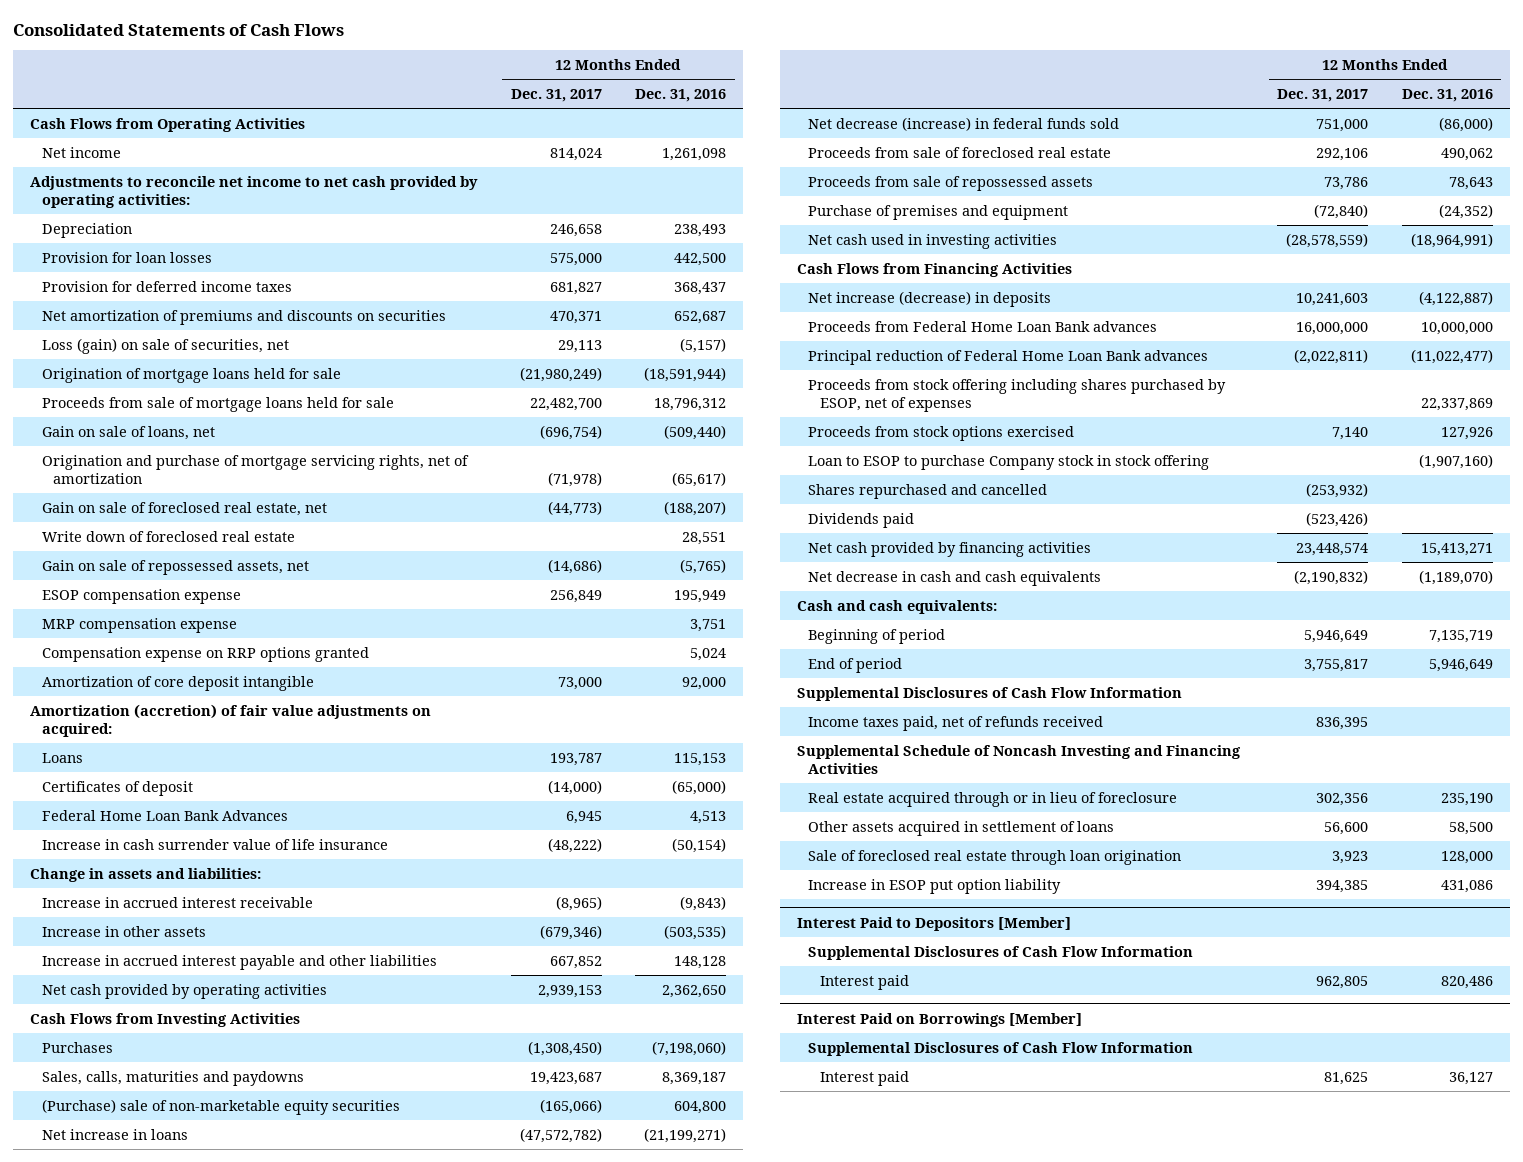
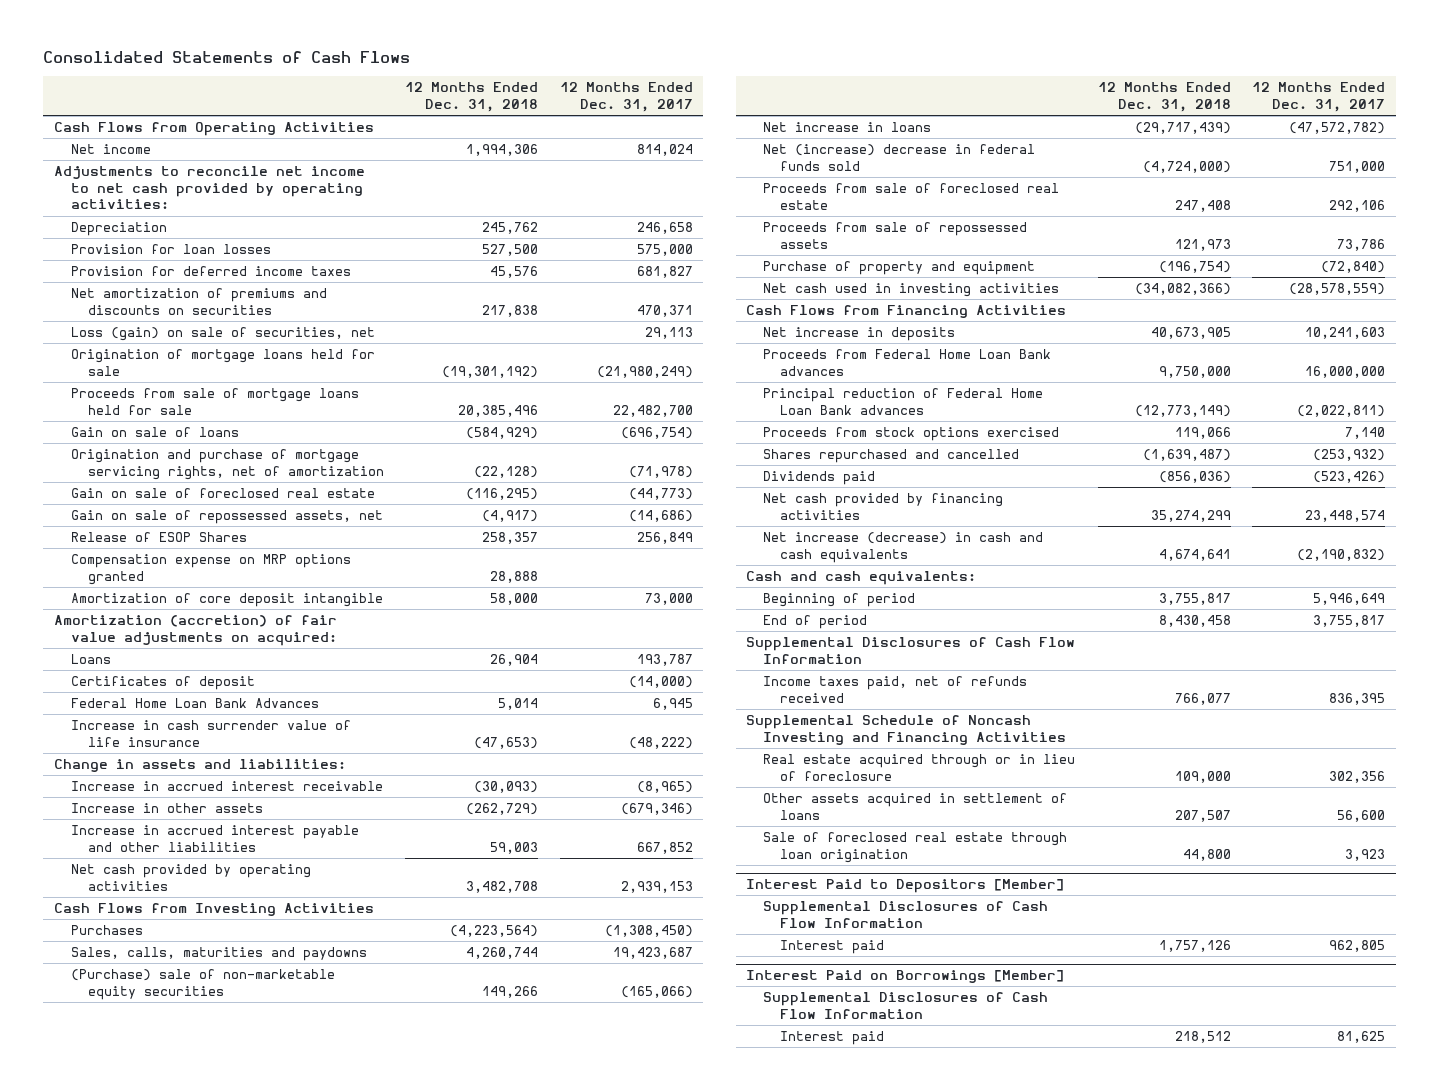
[635,89,727,103] Dec. 31, 2016 -> none
none -> [405,82,539,112] 12 Months Ended Dec. 31, 2018
[41,425,215,440] Gain on sale of loans, net -> [71,426,240,437] Gain on sale of loans
[41,530,295,542] Write down of foreclosed real estate -> none
[41,501,327,516] Gain on sale of foreclosed real estate, net -> [71,487,376,498] Gain on sale of foreclosed real estate
[41,617,237,633] MRP compensation expense -> none
[41,588,241,604] ESOP compensation expense -> [71,531,248,542] Release of ESOP Shares
[41,646,369,662] Compensation expense on RRP options granted -> [71,553,352,585] Compensation expense on MRP options granted
[808,116,1120,131] Net decrease (increase) in federal funds sold -> [763,143,1036,171] Net (increase) decrease in federal funds sold
[808,204,1069,220] Purchase of premises and equipment -> [763,260,1036,275] Purchase of property and equipment
[808,290,1052,307] Net increase (decrease) in deposits -> [763,326,956,341] Net increase in deposits
[808,378,1227,412] Proceeds from stock offering including shares purchased by ESOP, net of expenses -> none
[808,454,1210,470] Loan to ESOP to purchase Company stock in stock offering -> none
[808,570,1102,586] Net decrease in cash and cash equivalents -> [763,531,1044,563] Net increase (decrease) in cash and cash equivalents
[808,878,1062,894] Increase in ESOP put option liability -> none

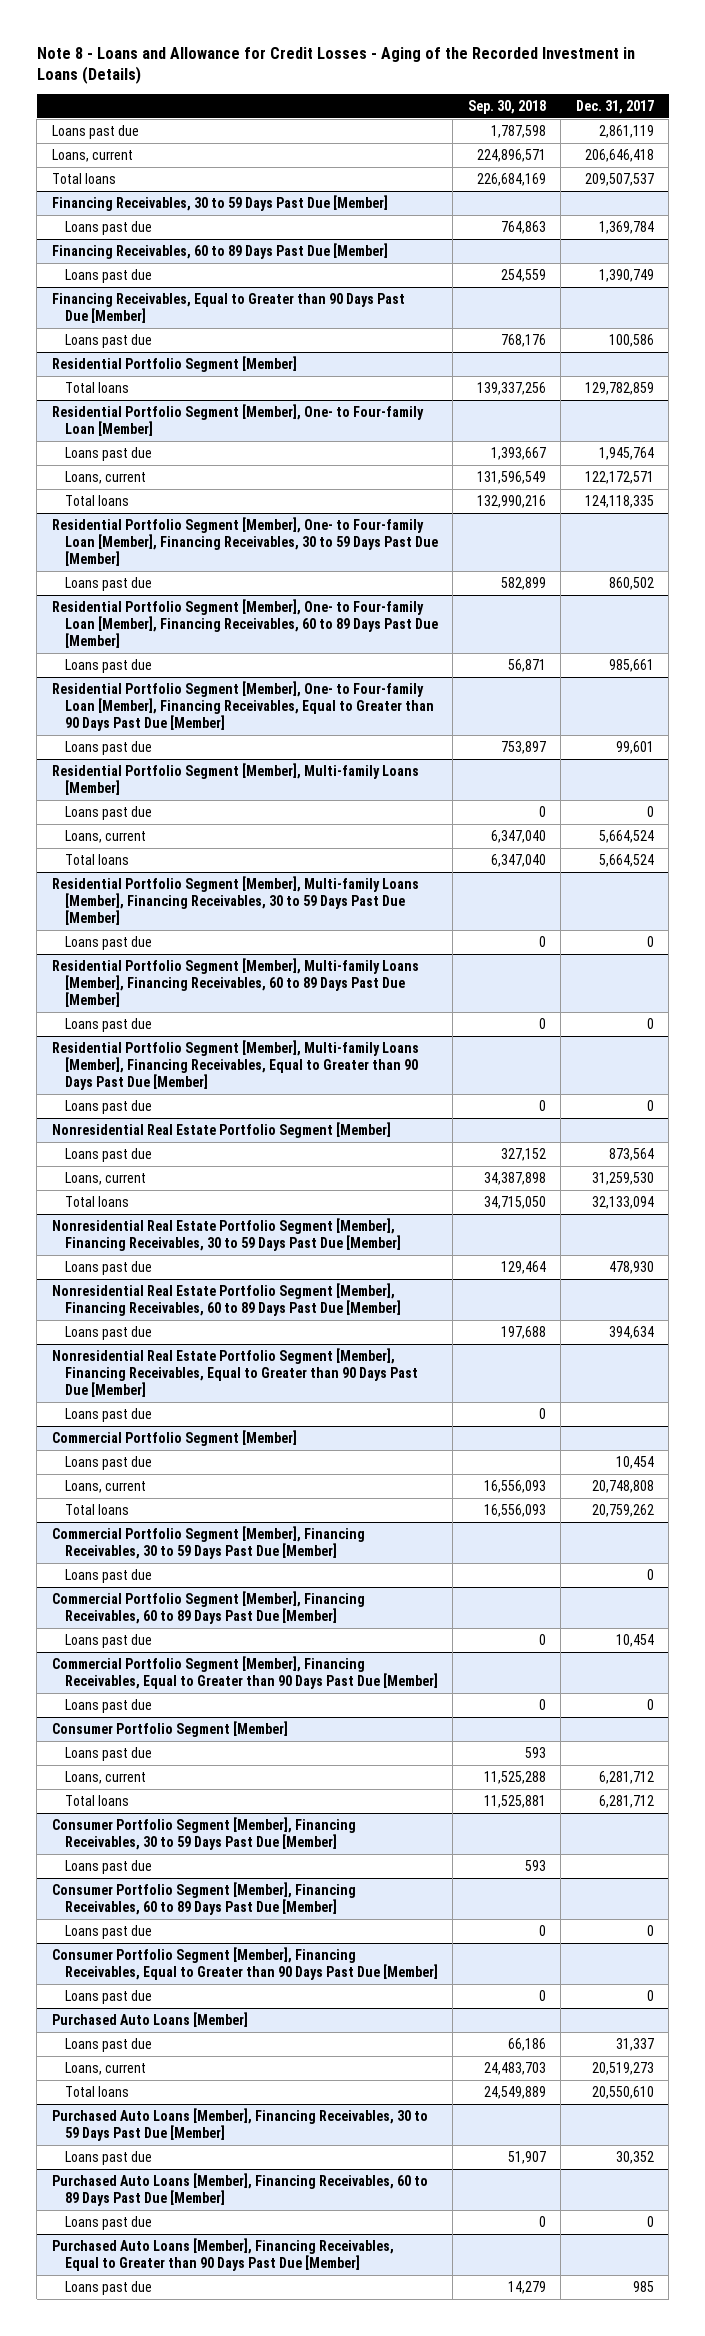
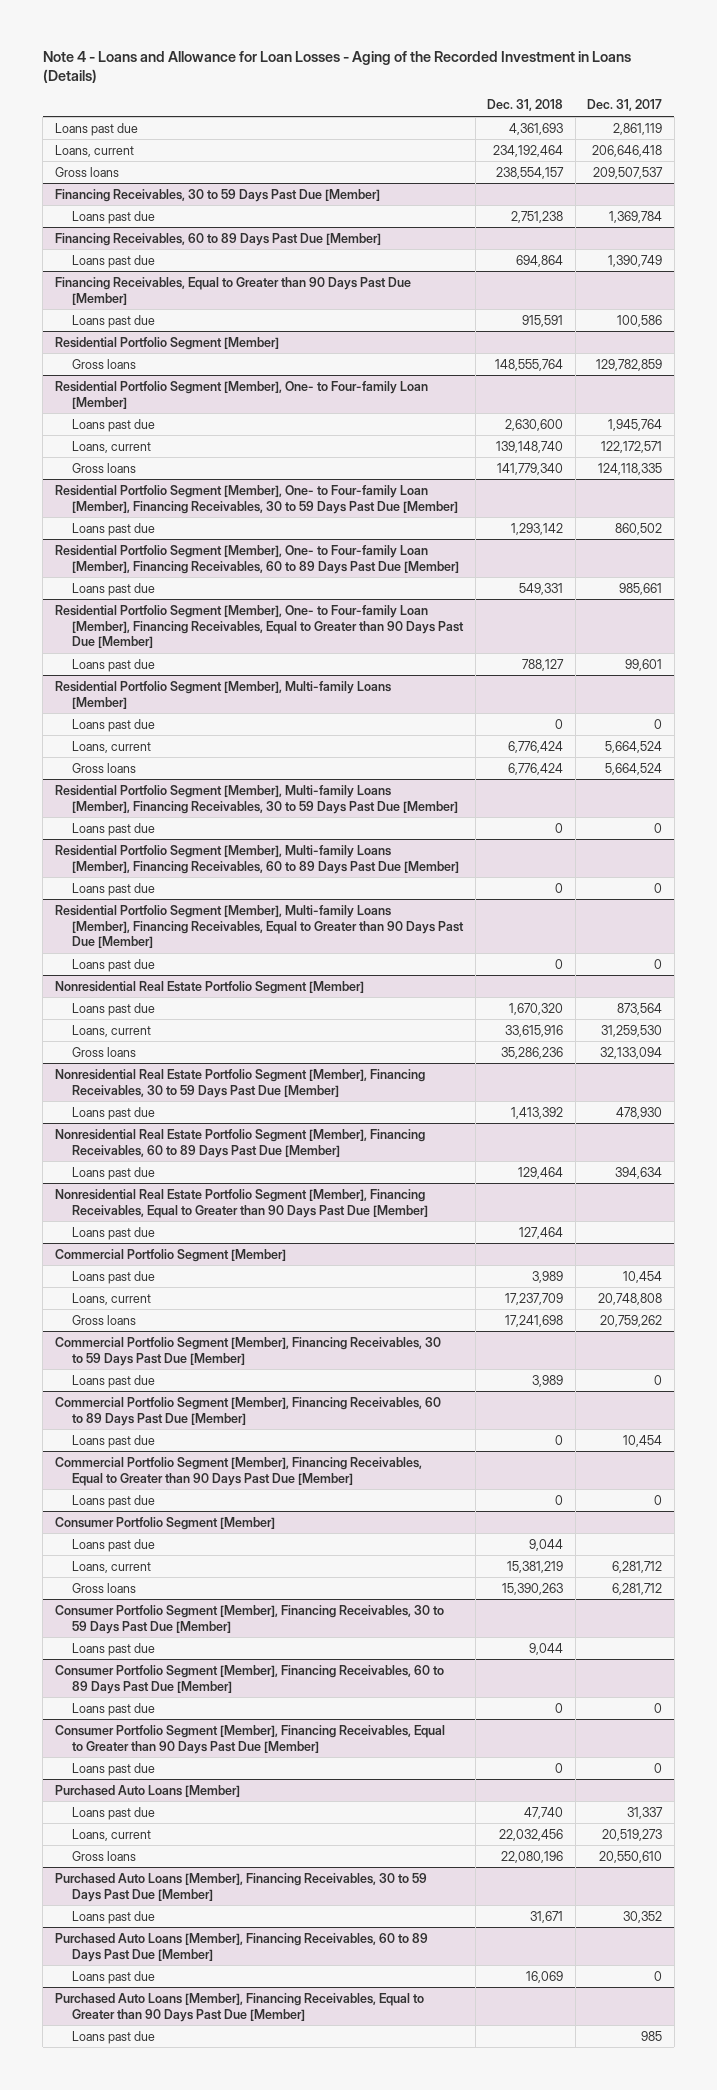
[36,46,635,85] Note 8 - Loans and Allowance for Credit Losses - Aging of the Recorded Investment in Loans (Details) -> [42,51,631,84] Note 4 - Loans and Allowance for Loan Losses - Aging of the Recorded Investment in Loans (Details)
[467,99,546,114] Sep. 30, 2018 -> none
none -> [487,99,564,112] Dec. 31, 2018
[51,172,116,184] Total loans -> [54,166,119,177] Gross loans
[64,381,129,393] Total loans -> [72,358,137,369] Gross loans
[64,494,129,506] Total loans -> [72,462,137,473] Gross loans
[64,853,129,865] Total loans -> [72,762,137,773] Gross loans
[64,1195,129,1207] Total loans -> [72,1046,137,1057] Gross loans
[64,1503,129,1515] Total loans -> [72,1314,137,1325] Gross loans
[64,1794,129,1806] Total loans -> [72,1582,137,1593] Gross loans
[64,2085,129,2097] Total loans -> [72,1850,137,1861] Gross loans

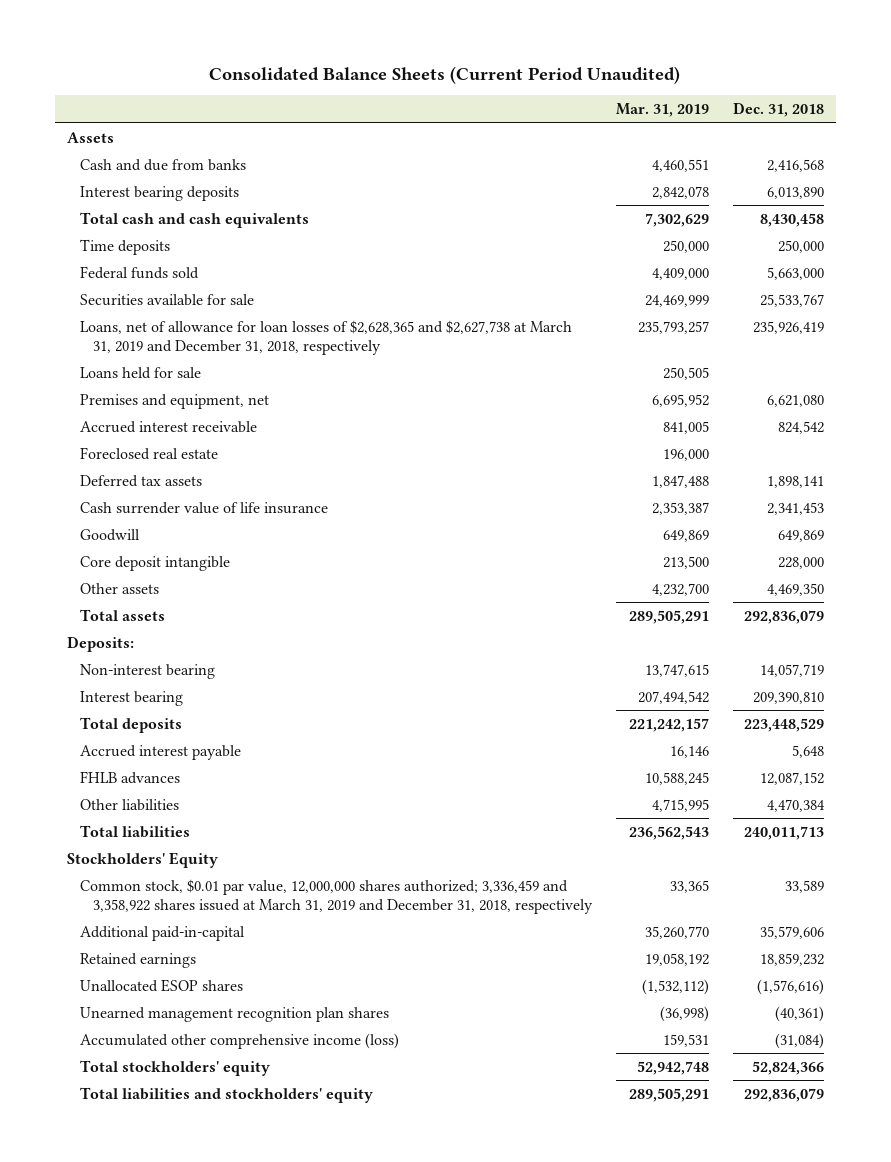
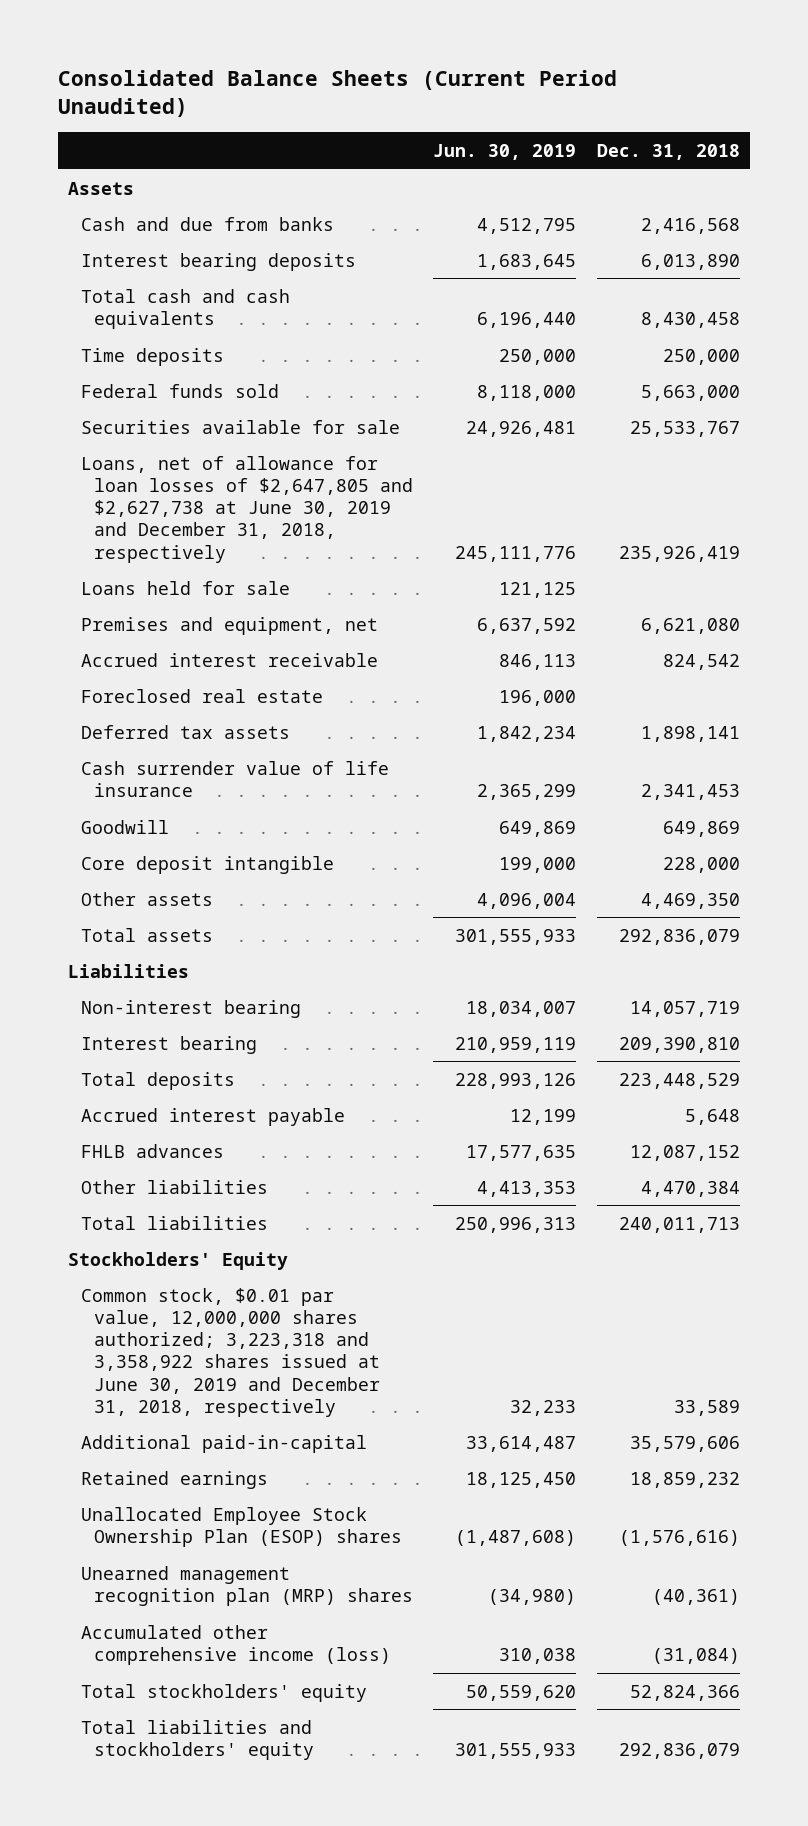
[615,103,709,118] Mar. 31, 2019 -> none
none -> [433,144,577,161] Jun. 30, 2019
[79,319,572,355] Loans, net of allowance for loan losses of $2,628,365 and $2,627,738 at March 31, 2019 and December 31, 2018, respectively -> [81,455,413,563] Loans, net of allowance for loan losses of $2,647,805 and $2,627,738 at June 30, 2019 and December 31, 2018, respectively
[66,635,134,652] Deposits: -> none
none -> [68,963,190,978] Liabilities
[79,878,593,914] Common stock, $0.01 par value, 12,000,000 shares authorized; 3,336,459 and 3,358,922 shares issued at March 31, 2019 and December 31, 2018, respectively -> [81,1287,380,1417] Common stock, $0.01 par value, 12,000,000 shares authorized; 3,223,318 and 3,358,922 shares issued at June 30, 2019 and December 31, 2018, respectively
[79,978,243,992] Unallocated ESOP shares -> [81,1506,402,1547] Unallocated Employee Stock Ownership Plan (ESOP) shares
[79,1006,389,1022] Unearned management recognition plan shares -> [81,1565,413,1606] Unearned management recognition plan (MRP) shares

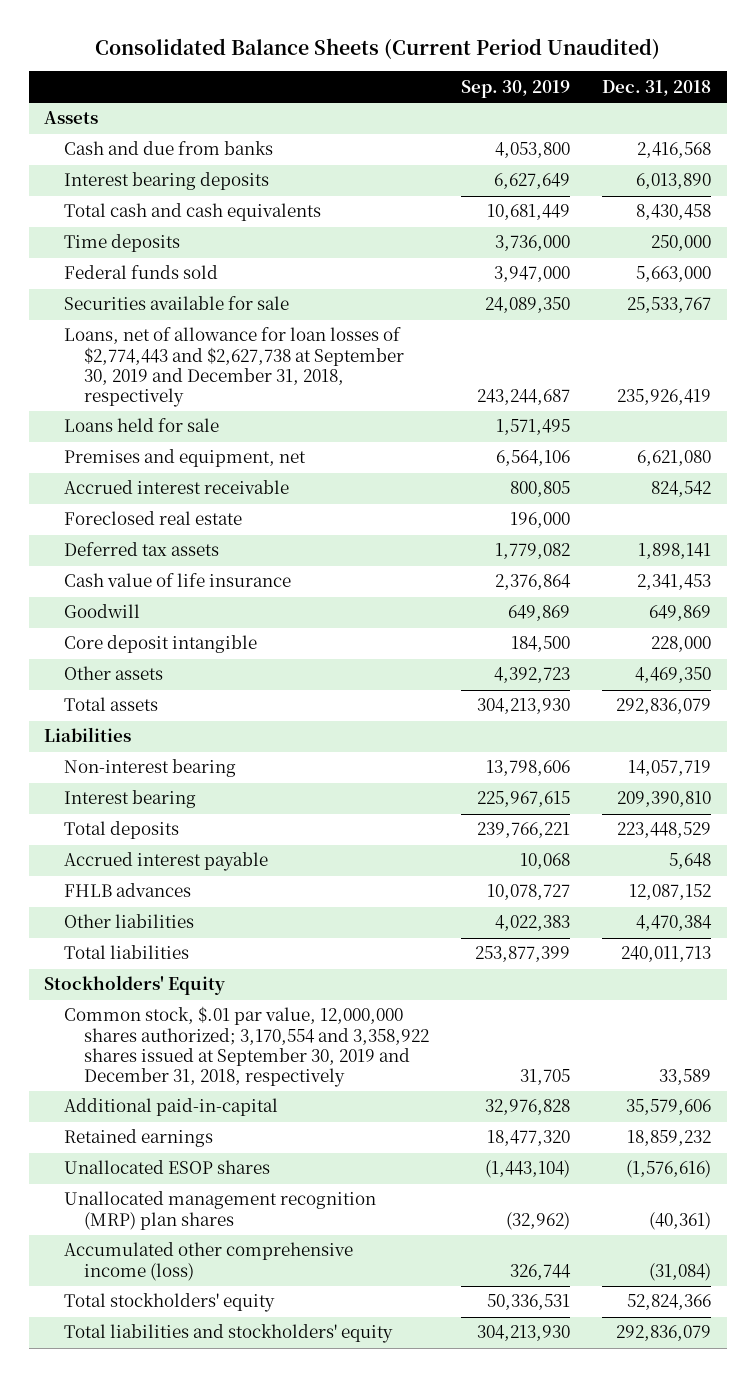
[433,144,577,161] Jun. 30, 2019 -> none
none -> [461,79,571,98] Sep. 30, 2019
[81,455,413,563] Loans, net of allowance for loan losses of $2,647,805 and $2,627,738 at June 30, 2019 and December 31, 2018, respectively -> [64,327,405,407] Loans, net of allowance for loan losses of $2,774,443 and $2,627,738 at September 30, 2019 and December 31, 2018, respectively
[81,760,390,797] Cash surrender value of life insurance -> [64,573,292,588] Cash value of life insurance
[81,1287,380,1417] Common stock, $0.01 par value, 12,000,000 shares authorized; 3,223,318 and 3,358,922 shares issued at June 30, 2019 and December 31, 2018, respectively -> [64,1006,430,1087] Common stock, $.01 par value, 12,000,000 shares authorized; 3,170,554 and 3,358,922 shares issued at September 30, 2019 and December 31, 2018, respectively
[81,1506,402,1547] Unallocated Employee Stock Ownership Plan (ESOP) shares -> [64,1160,271,1175] Unallocated ESOP shares
[81,1565,413,1606] Unearned management recognition plan (MRP) shares -> [64,1191,377,1230] Unallocated management recognition (MRP) plan shares

